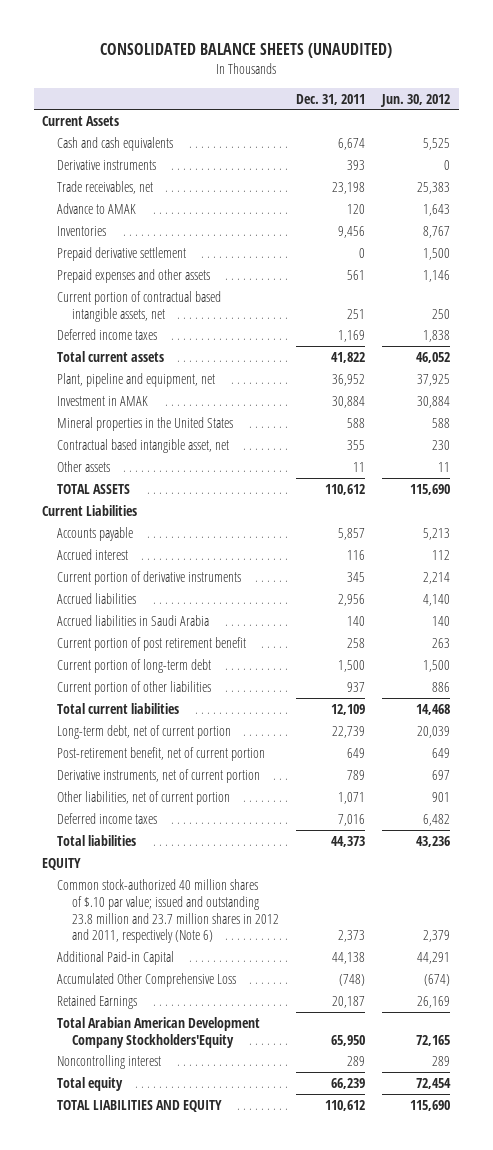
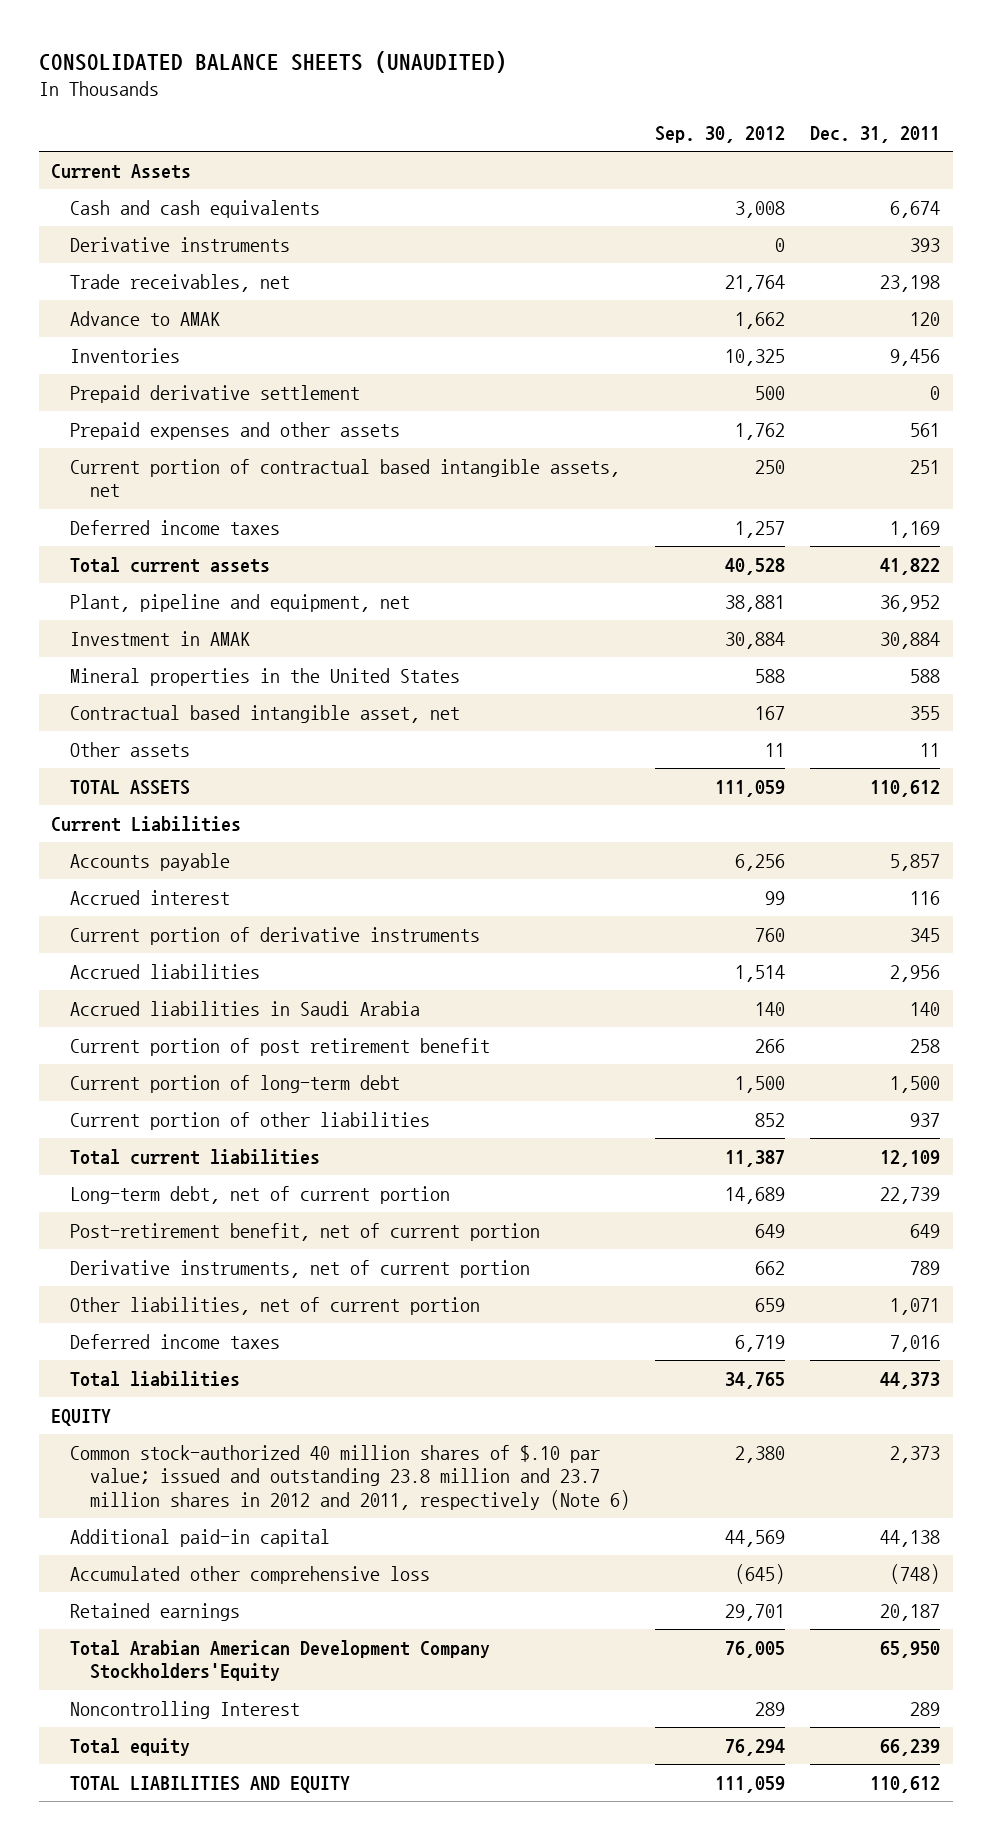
[380,93,451,107] Jun. 30, 2012 -> none
none -> [655,125,786,143] Sep. 30, 2012
[57,950,175,965] Additional Paid-in Capital -> [70,1528,331,1547] Additional paid-in capital
[57,972,237,987] Accumulated Other Comprehensive Loss -> [70,1565,431,1584] Accumulated other comprehensive loss
[57,994,138,1009] Retained Earnings -> [70,1602,241,1621] Retained earnings
[57,1054,162,1069] Noncontrolling interest -> [70,1700,301,1719] Noncontrolling Interest

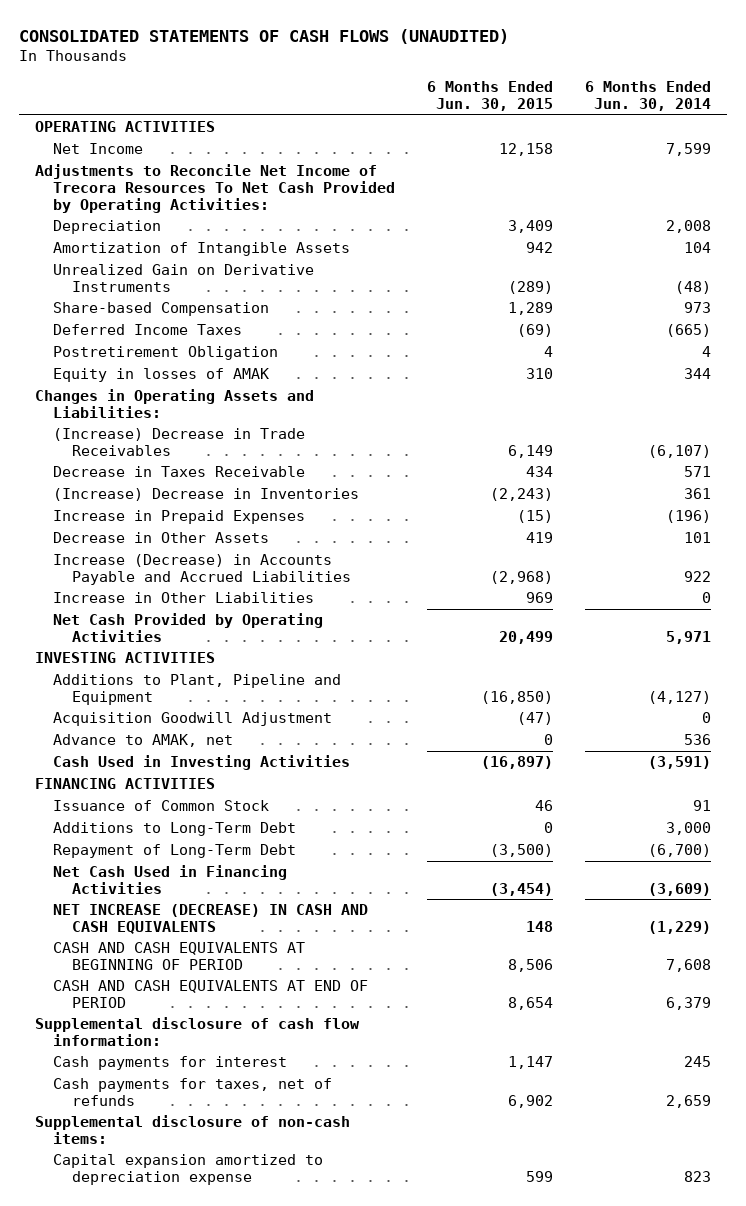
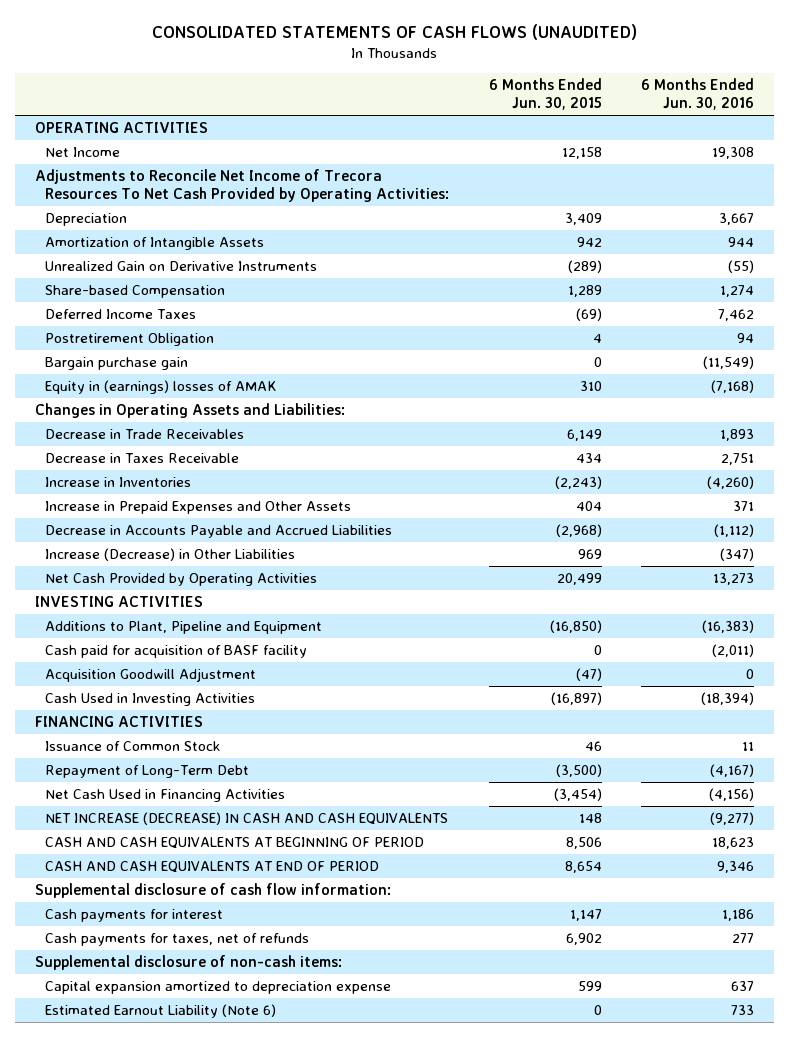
[585,81,712,112] 6 Months Ended Jun. 30, 2014 -> none
none -> [640,77,754,111] 6 Months Ended Jun. 30, 2016
none -> [45,356,189,370] Bargain purchase gain
[53,368,270,383] Equity in losses of AMAK -> [45,379,277,394] Equity in (earnings) losses of AMAK
[53,428,306,457] (Increase) Decrease in Trade Receivables -> [45,428,245,439] Decrease in Trade Receivables
[53,532,270,544] Decrease in Other Assets -> none
[53,488,360,502] (Increase) Decrease in Inventories -> [45,476,192,487] Increase in Inventories
[53,510,306,525] Increase in Prepaid Expenses -> [45,500,352,514] Increase in Prepaid Expenses and Other Assets
[517,510,554,524] (15) -> [575,500,602,511] 404
[53,554,352,586] Increase (Decrease) in Accounts Payable and Accrued Liabilities -> [45,524,393,538] Decrease in Accounts Payable and Accrued Liabilities
[53,592,315,604] Increase in Other Liabilities -> [45,547,296,561] Increase (Decrease) in Other Liabilities
none -> [45,644,308,658] Cash paid for acquisition of BASF facility
[53,734,234,748] Advance to AMAK, net -> none
[53,822,297,837] Additions to Long-Term Debt -> none
none -> [45,1003,277,1018] Estimated Earnout Liability (Note 6)

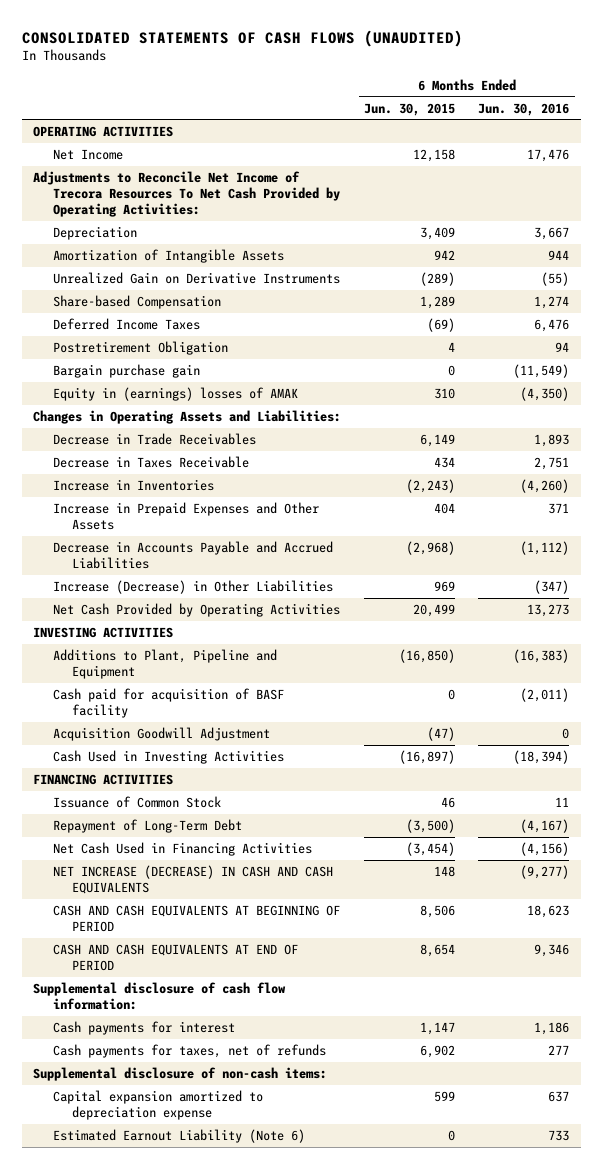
[711,146,754,159] 19,308 -> [527,149,570,163] 17,476
[717,308,754,321] 7,462 -> [534,319,570,333] 6,476
[710,379,754,393] (7,168) -> [520,387,570,402] (4,350)

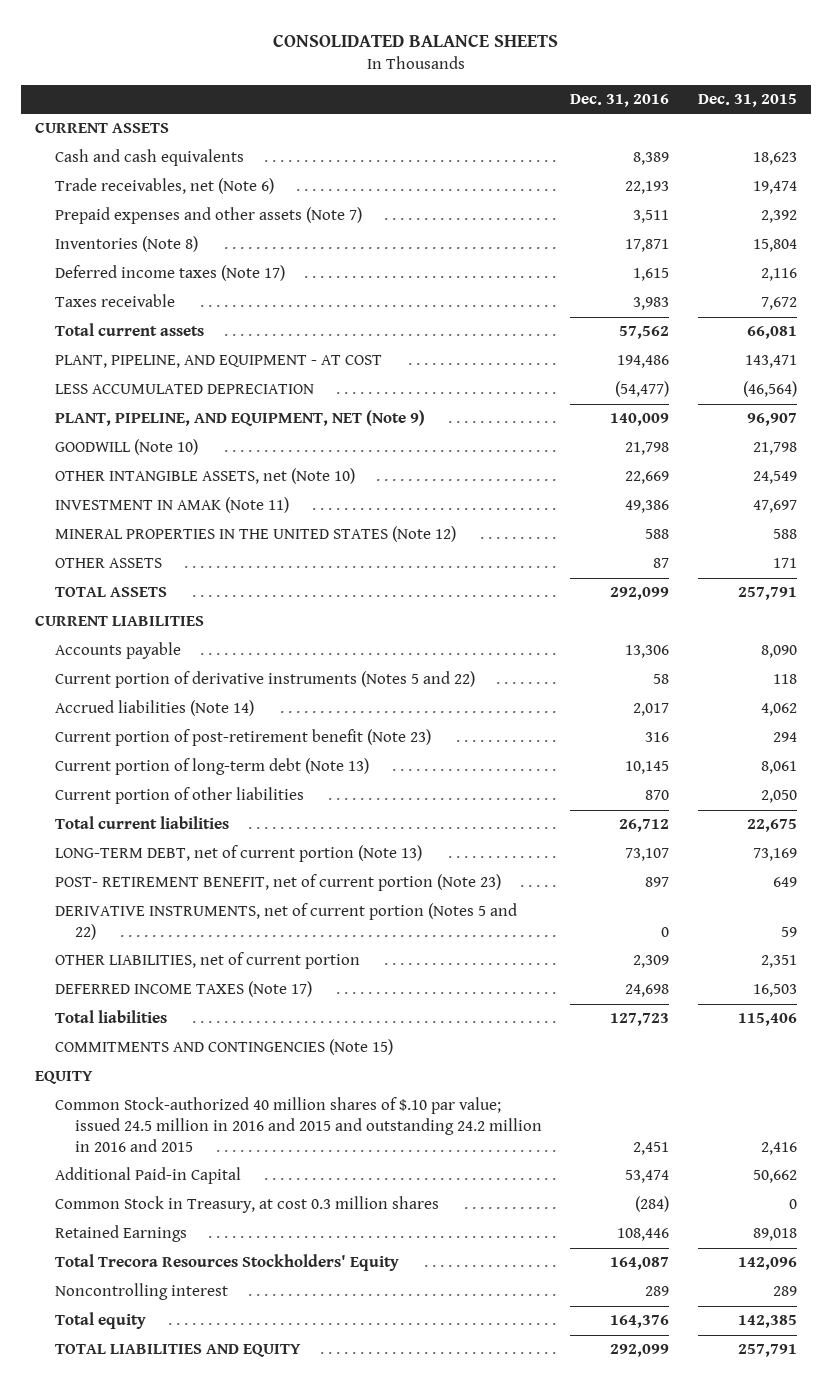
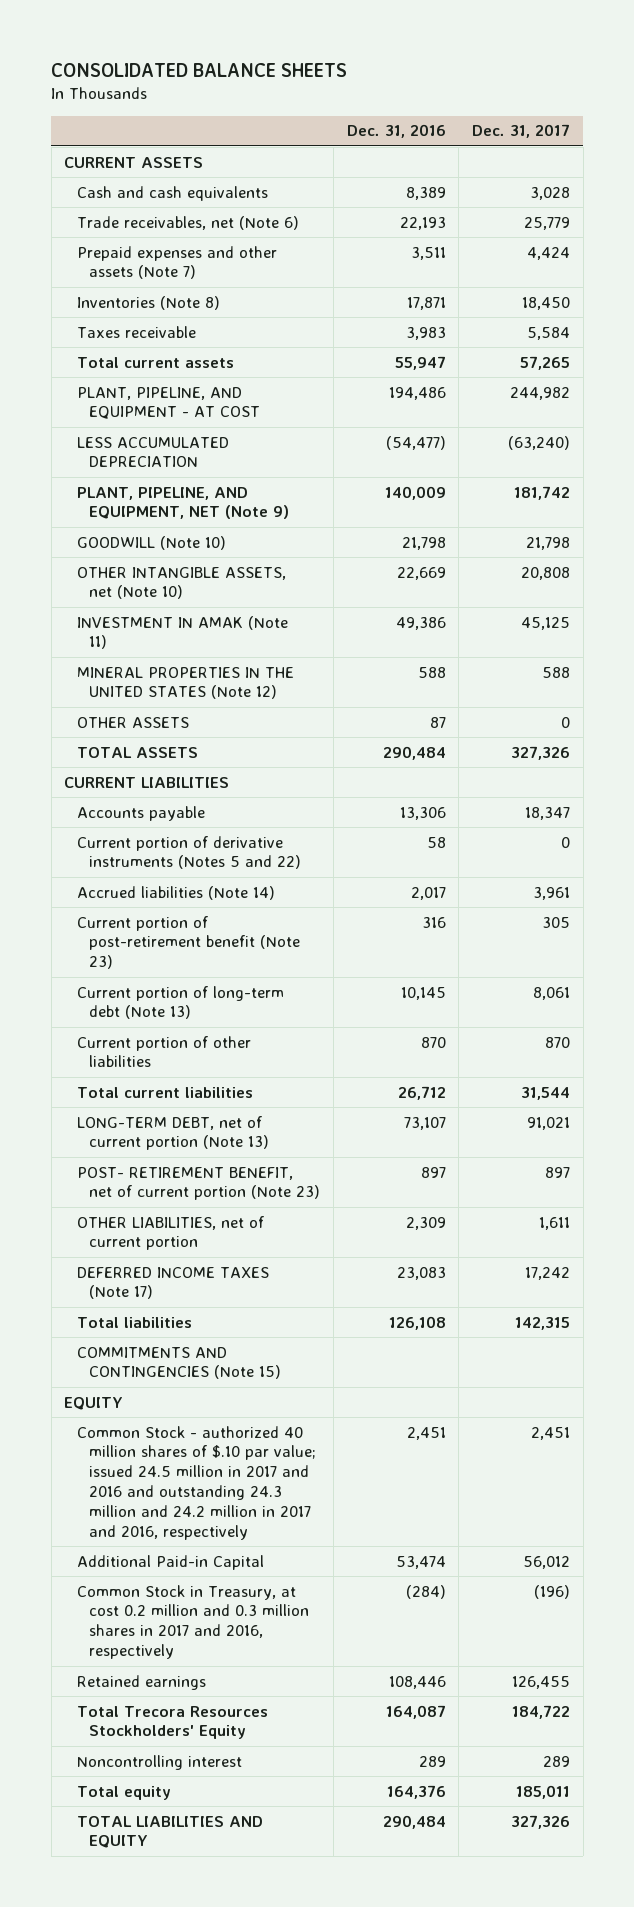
[697,94,797,108] Dec. 31, 2015 -> none
none -> [472,124,571,139] Dec. 31, 2017
[55,265,286,282] Deferred income taxes (Note 17) -> none
[619,326,670,340] 57,562 -> [394,355,446,370] 55,947
[610,587,670,601] 292,099 -> [382,745,446,760] 290,484
[55,903,518,940] DERIVATIVE INSTRUMENTS, net of current portion (Notes 5 and 22) -> none
[625,984,670,998] 24,698 -> [396,1266,446,1280] 23,083
[610,1013,670,1027] 127,723 -> [388,1315,446,1330] 126,108
[55,1097,542,1152] Common Stock-authorized 40 million shares of $.10 par value; issued 24.5 million in 2016 and 2015 and outstanding 24.2 million in 2016 and 2015 -> [76,1425,317,1541] Common Stock - authorized 40 million shares of $.10 par value; issued 24.5 million in 2017 and 2016 and outstanding 24.3 million and 24.2 million in 2017 and 2016, respectively
[55,1196,440,1214] Common Stock in Treasury, at cost 0.3 million shares -> [76,1584,310,1660] Common Stock in Treasury, at cost 0.2 million and 0.3 million shares in 2017 and 2016, respectively
[55,1225,188,1243] Retained Earnings -> [76,1674,206,1690] Retained earnings
[610,1344,670,1358] 292,099 -> [382,1814,446,1829] 290,484

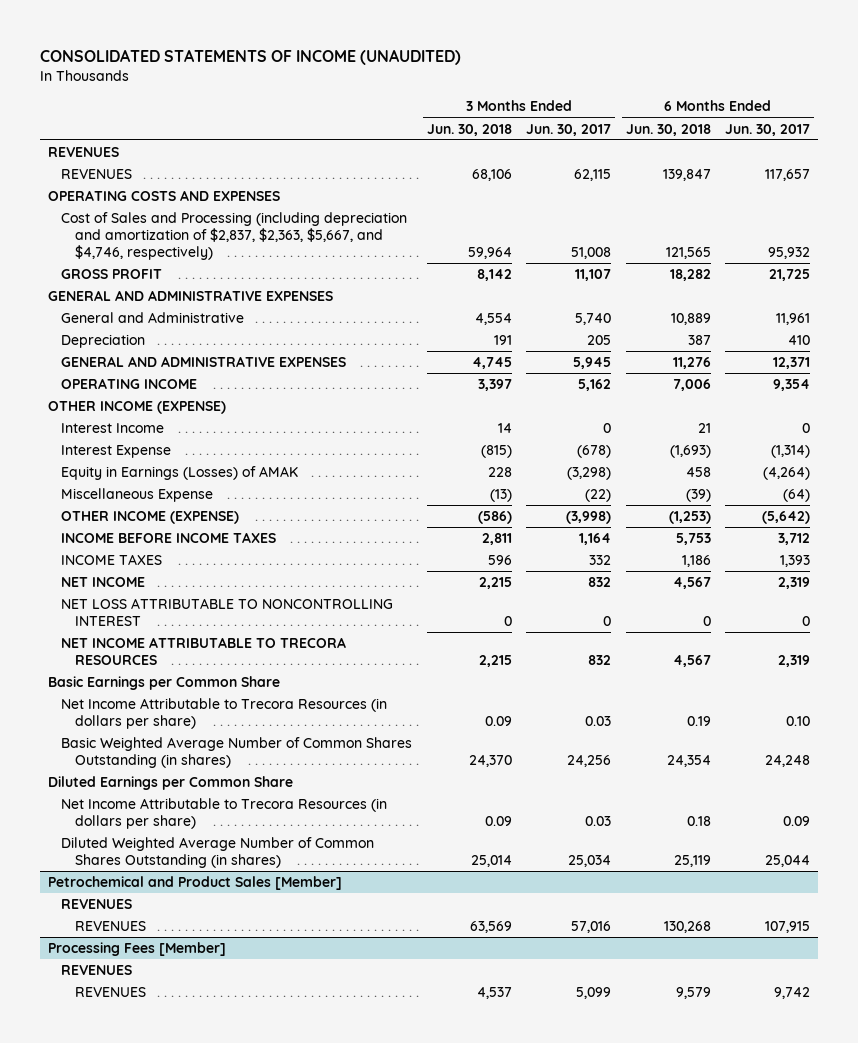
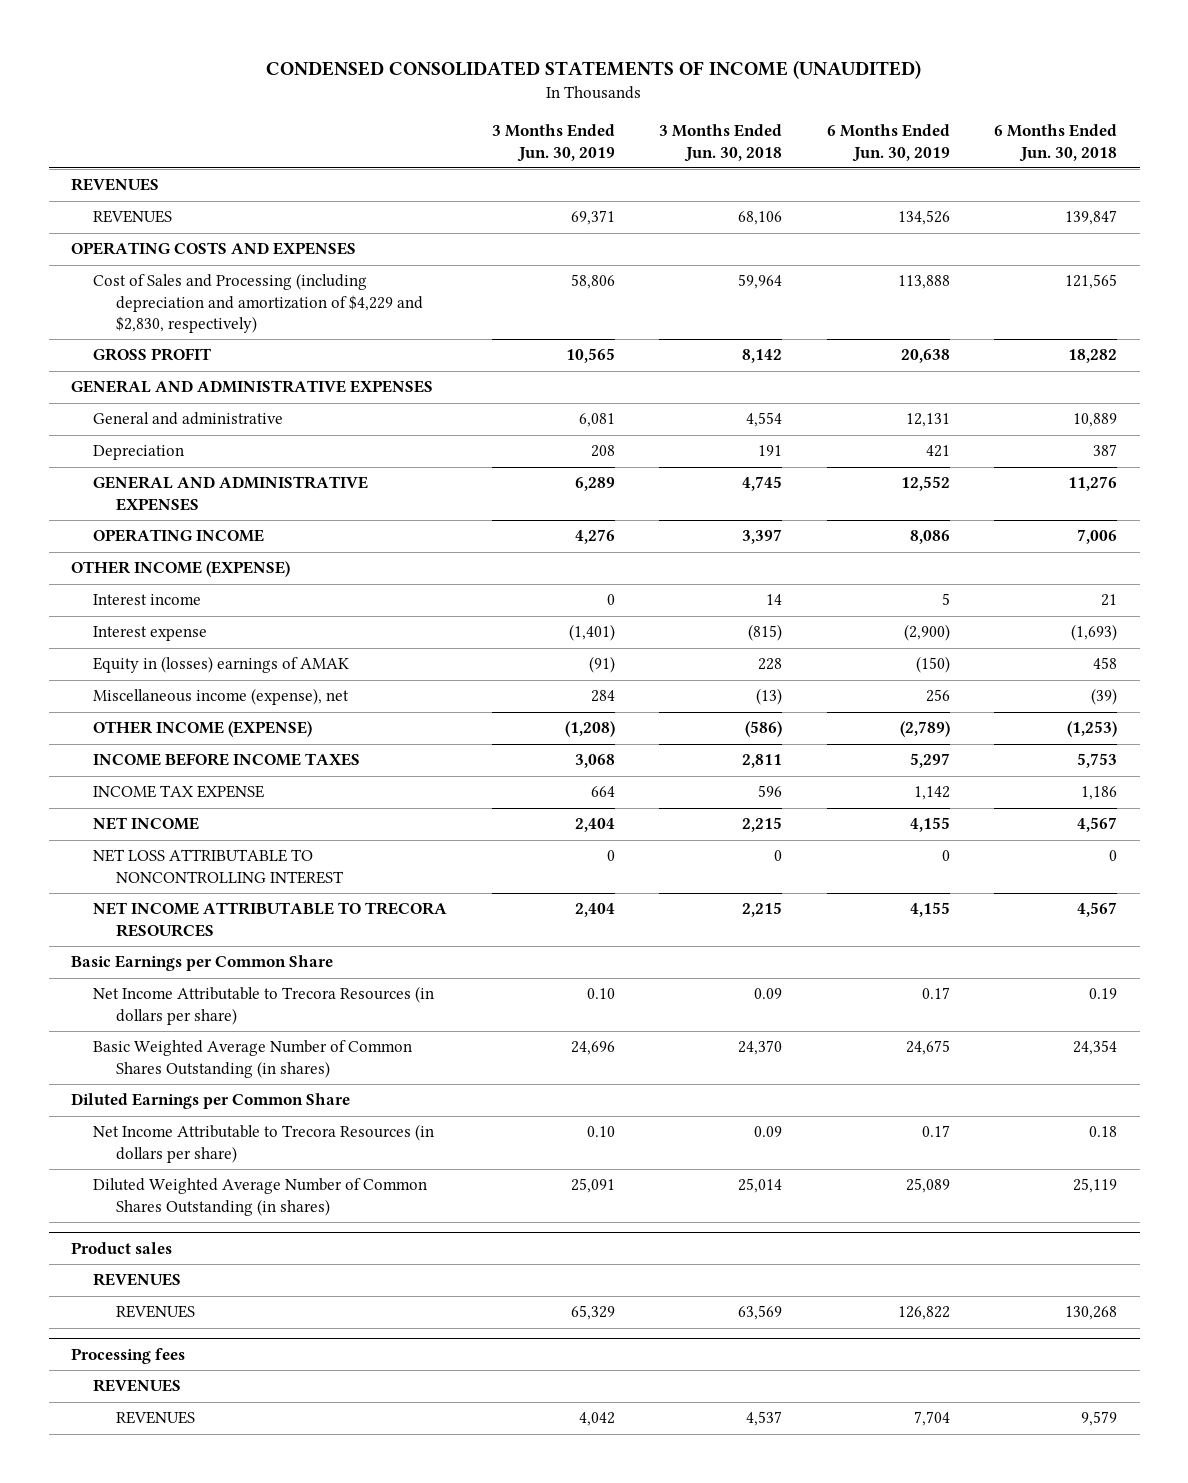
[40,49,462,66] CONSOLIDATED STATEMENTS OF INCOME (UNAUDITED) -> [266,60,922,80] CONDENSED CONSOLIDATED STATEMENTS OF INCOME (UNAUDITED)
[526,123,612,136] Jun. 30, 2017 -> none
[725,123,811,136] Jun. 30, 2017 -> none
none -> [491,124,615,162] 3 Months Ended Jun. 30, 2019
none -> [826,124,950,162] 6 Months Ended Jun. 30, 2019
[61,212,408,261] Cost of Sales and Processing (including depreciation and amortization of $2,837, $2,363, $5,667, and $4,746, respectively) -> [93,273,423,334] Cost of Sales and Processing (including depreciation and amortization of $4,229 and $2,830, respectively)
[61,312,245,324] General and Administrative -> [93,412,284,426] General and administrative
[61,423,165,434] Interest Income -> [93,594,202,606] Interest income
[61,445,172,459] Interest Expense -> [93,626,208,642] Interest expense
[61,466,299,481] Equity in Earnings (Losses) of AMAK -> [93,656,350,674] Equity in (losses) earnings of AMAK
[61,488,214,503] Miscellaneous Expense -> [93,688,350,706] Miscellaneous income (expense), net
[61,554,163,566] INCOME TAXES -> [93,785,265,799] INCOME TAX EXPENSE
[47,876,342,891] Petrochemical and Product Sales [Member] -> [70,1242,172,1255] Product sales
[47,942,226,957] Processing Fees [Member] -> [70,1348,185,1365] Processing fees

